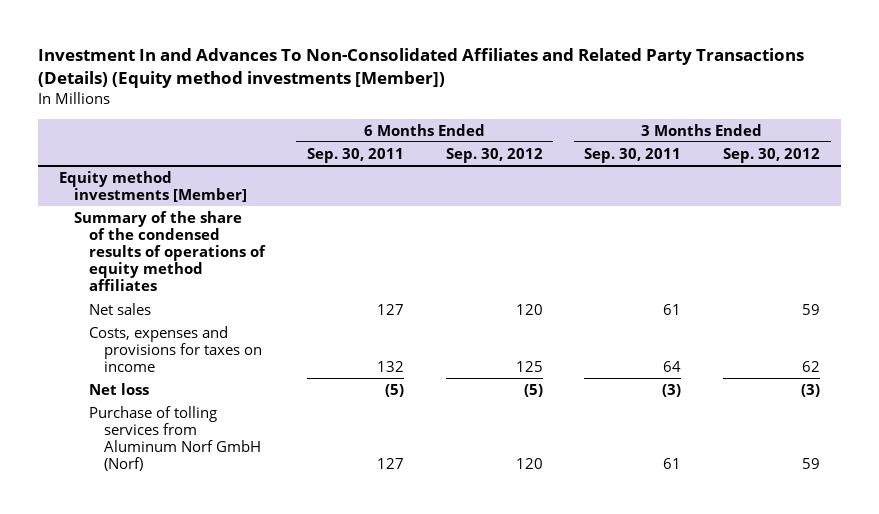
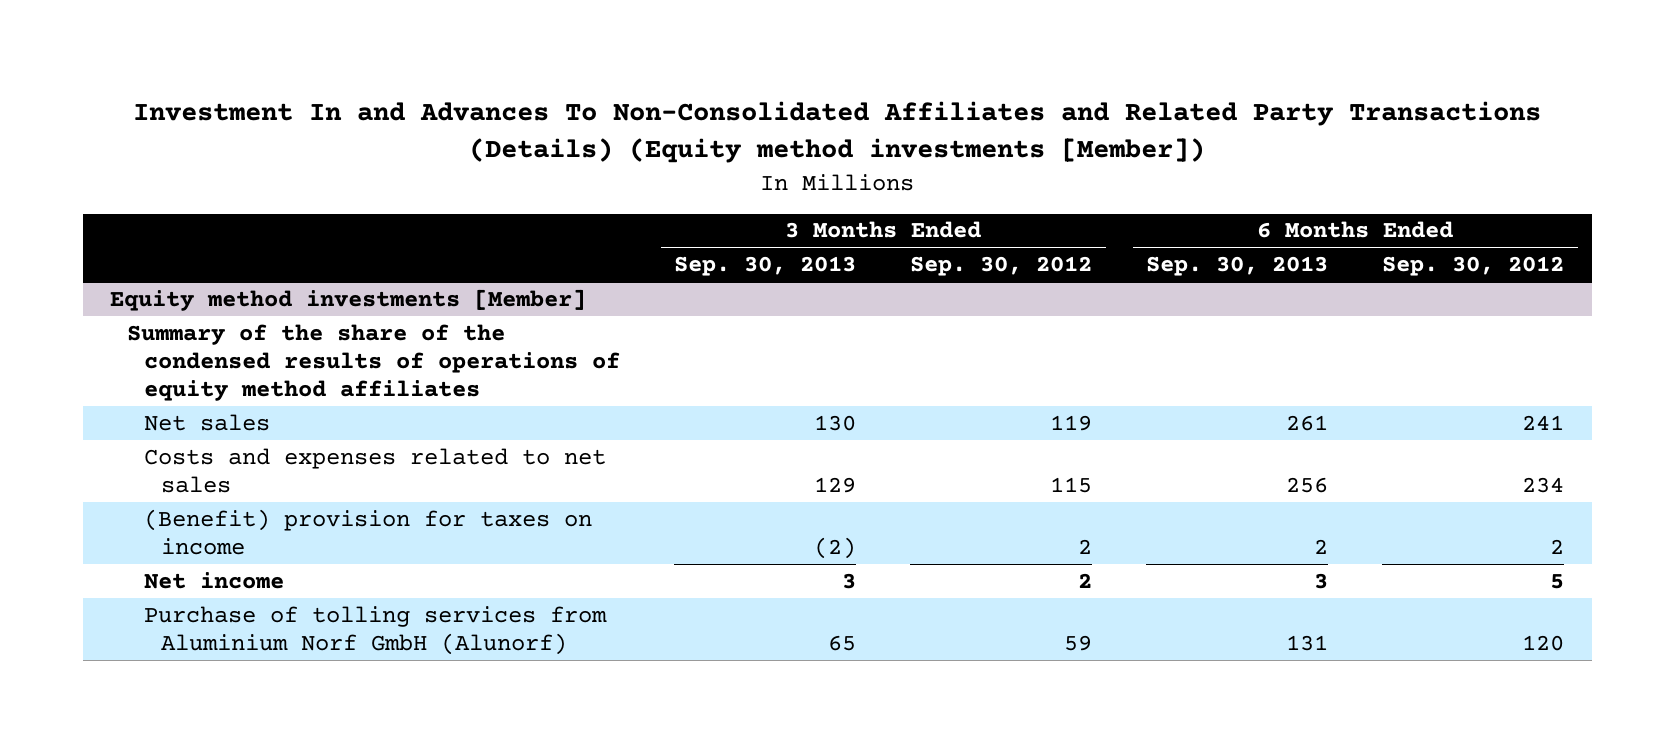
[306,147,404,163] Sep. 30, 2011 -> none
[584,147,682,163] Sep. 30, 2011 -> none
none -> [674,256,857,277] Sep. 30, 2013
none -> [1146,256,1329,277] Sep. 30, 2013
[515,303,543,315] 120 -> [1522,414,1565,430] 241
[802,303,821,315] 59 -> [1050,414,1093,431] 119
[89,325,263,373] Costs, expenses and provisions for taxes on income -> [143,447,606,493] Costs and expenses related to net sales
[515,361,543,373] 125 -> [1522,476,1565,493] 234
[802,361,821,373] 62 -> [1050,476,1093,493] 115
none -> [143,508,592,555] (Benefit) provision for taxes on income
[89,382,150,395] Net loss -> [143,571,284,589] Net income
[523,383,543,397] (5) -> [1550,573,1565,589] 5
[801,383,821,397] (3) -> [1078,572,1093,588] 2
[89,405,262,472] Purchase of tolling services from Aluminum Norf GmbH (Norf) -> [143,605,607,655] Purchase of tolling services from Aluminium Norf GmbH (Alunorf)

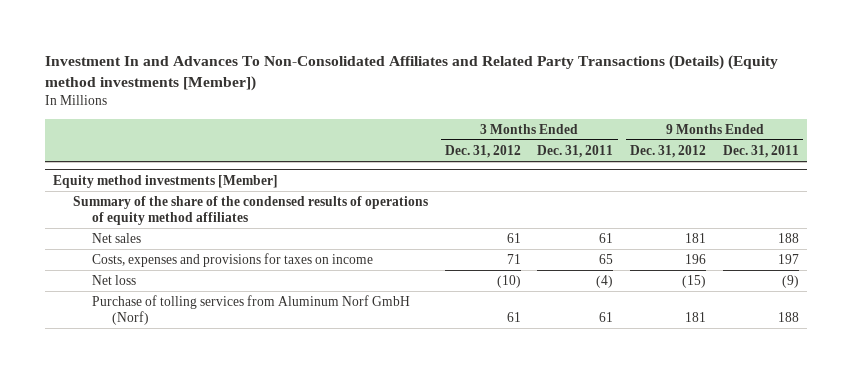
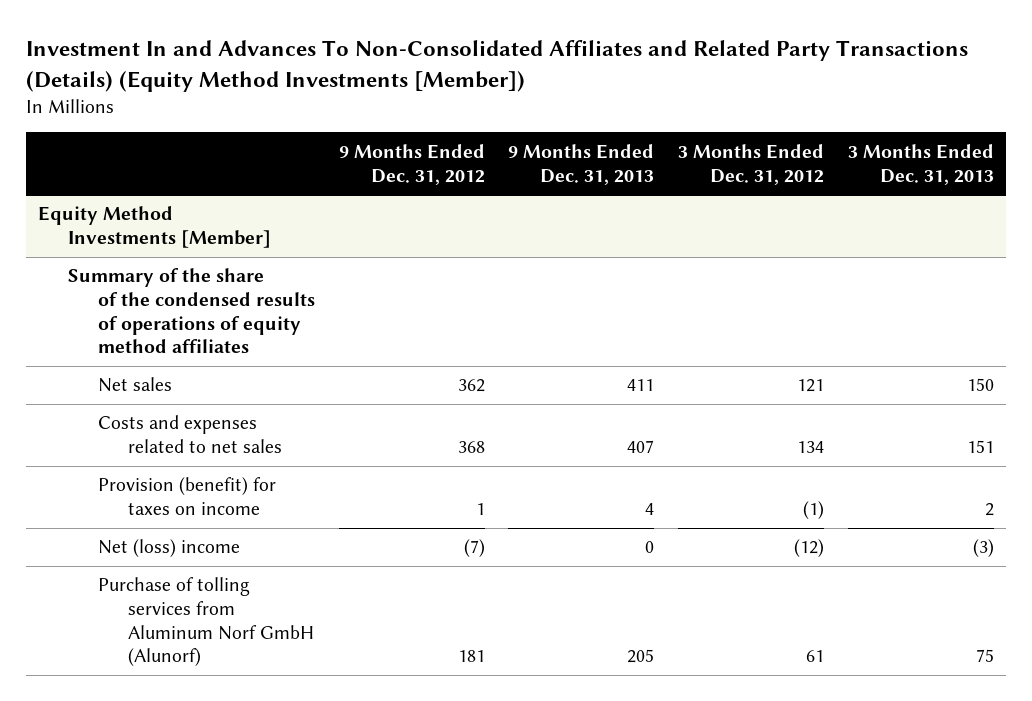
[45,54,779,91] Investment In and Advances To Non-Consolidated Affiliates and Related Party Transactions (Details) (Equity method investments [Member]) -> [26,40,969,92] Investment In and Advances To Non-Consolidated Affiliates and Related Party Transactions (Details) (Equity Method Investments [Member])
[537,144,614,158] Dec. 31, 2011 -> none
[723,144,800,158] Dec. 31, 2011 -> none
none -> [508,143,655,185] 9 Months Ended Dec. 31, 2013
none -> [847,143,994,185] 3 Months Ended Dec. 31, 2013
[53,174,279,188] Equity method investments [Member] -> [37,206,272,249] Equity Method Investments [Member]
[506,232,521,243] 61 -> [797,379,825,393] 121
[685,232,707,243] 181 -> [457,379,485,393] 362
[92,252,374,267] Costs, expenses and provisions for taxes on income -> [98,415,283,454] Costs and expenses related to net sales
[506,253,521,264] 71 -> [797,441,825,454] 134
[685,253,707,264] 196 -> [457,441,485,454] 368
none -> [98,477,277,516] Provision (benefit) for taxes on income
[92,274,137,285] Net loss -> [98,539,241,558] Net (loss) income
[496,274,521,288] (10) -> [794,539,825,558] (12)
[682,274,707,288] (15) -> [463,539,485,558] (7)
[92,294,411,325] Purchase of tolling services from Aluminum Norf GmbH (Norf) -> [98,577,315,667] Purchase of tolling services from Aluminum Norf GmbH (Alunorf)

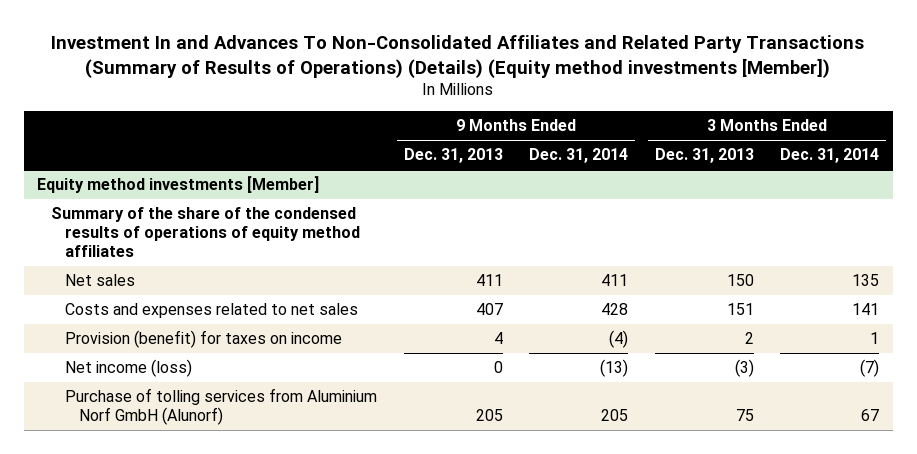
[26,40,969,92] Investment In and Advances To Non-Consolidated Affiliates and Related Party Transactions (Details) (Equity Method Investments [Member]) -> [51,34,865,78] Investment In and Advances To Non-Consolidated Affiliates and Related Party Transactions (Summary of Results of Operations) (Details) (Equity method investments [Member])
[338,143,485,185] 9 Months Ended Dec. 31, 2012 -> none
[678,143,825,185] 3 Months Ended Dec. 31, 2012 -> none
none -> [529,148,629,164] Dec. 31, 2014
none -> [780,148,880,164] Dec. 31, 2014
[37,206,272,249] Equity Method Investments [Member] -> [37,176,320,194] Equity method investments [Member]
[98,539,241,558] Net (loss) income -> [65,359,193,378] Net income (loss)
[98,577,315,667] Purchase of tolling services from Aluminum Norf GmbH (Alunorf) -> [65,388,378,426] Purchase of tolling services from Aluminium Norf GmbH (Alunorf)

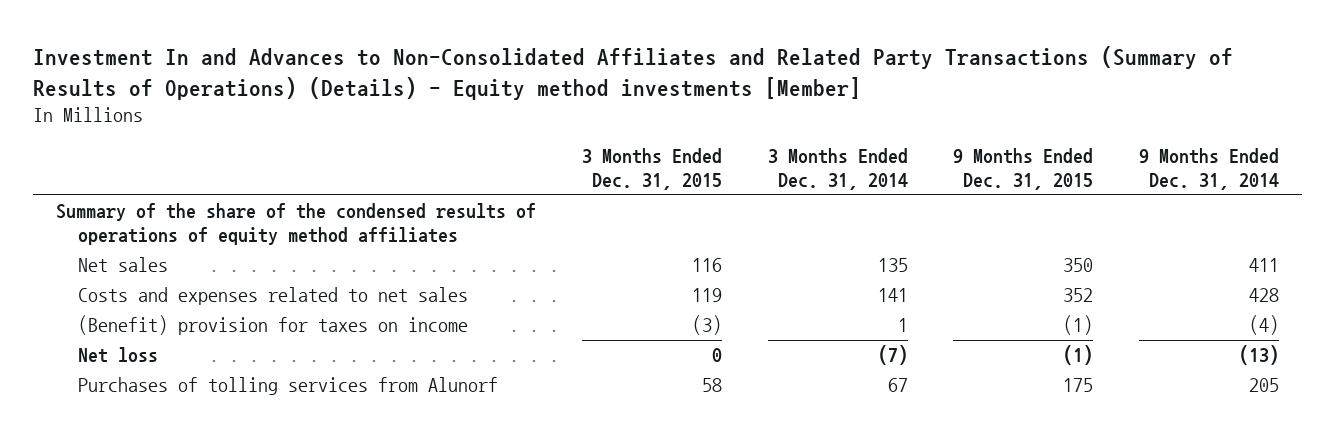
[51,34,865,78] Investment In and Advances To Non-Consolidated Affiliates and Related Party Transactions (Summary of Results of Operations) (Details) (Equity method investments [Member]) -> [33,45,1234,100] Investment In and Advances to Non-Consolidated Affiliates and Related Party Transactions (Summary of Results of Operations) (Details) - Equity method investments [Member]
[403,148,503,164] Dec. 31, 2013 -> none
[654,148,754,164] Dec. 31, 2013 -> none
none -> [581,148,722,191] 3 Months Ended Dec. 31, 2015
none -> [953,148,1094,191] 9 Months Ended Dec. 31, 2015
[37,176,320,194] Equity method investments [Member] -> none
[65,330,343,349] Provision (benefit) for taxes on income -> [78,315,469,336] (Benefit) provision for taxes on income
[65,359,193,378] Net income (loss) -> [78,347,159,364] Net loss
[65,388,378,426] Purchase of tolling services from Aluminium Norf GmbH (Alunorf) -> [78,377,499,396] Purchases of tolling services from Alunorf

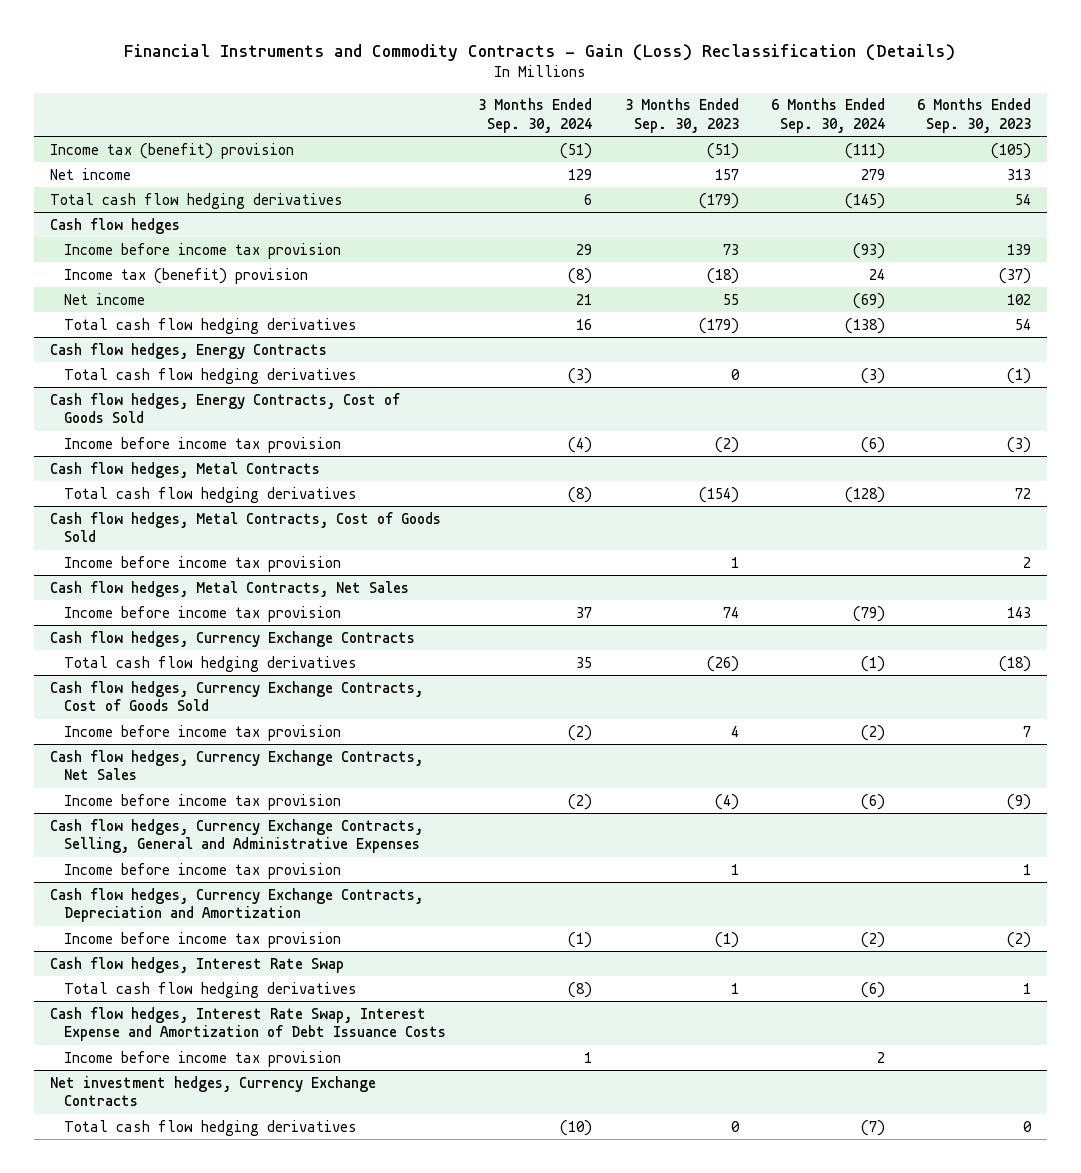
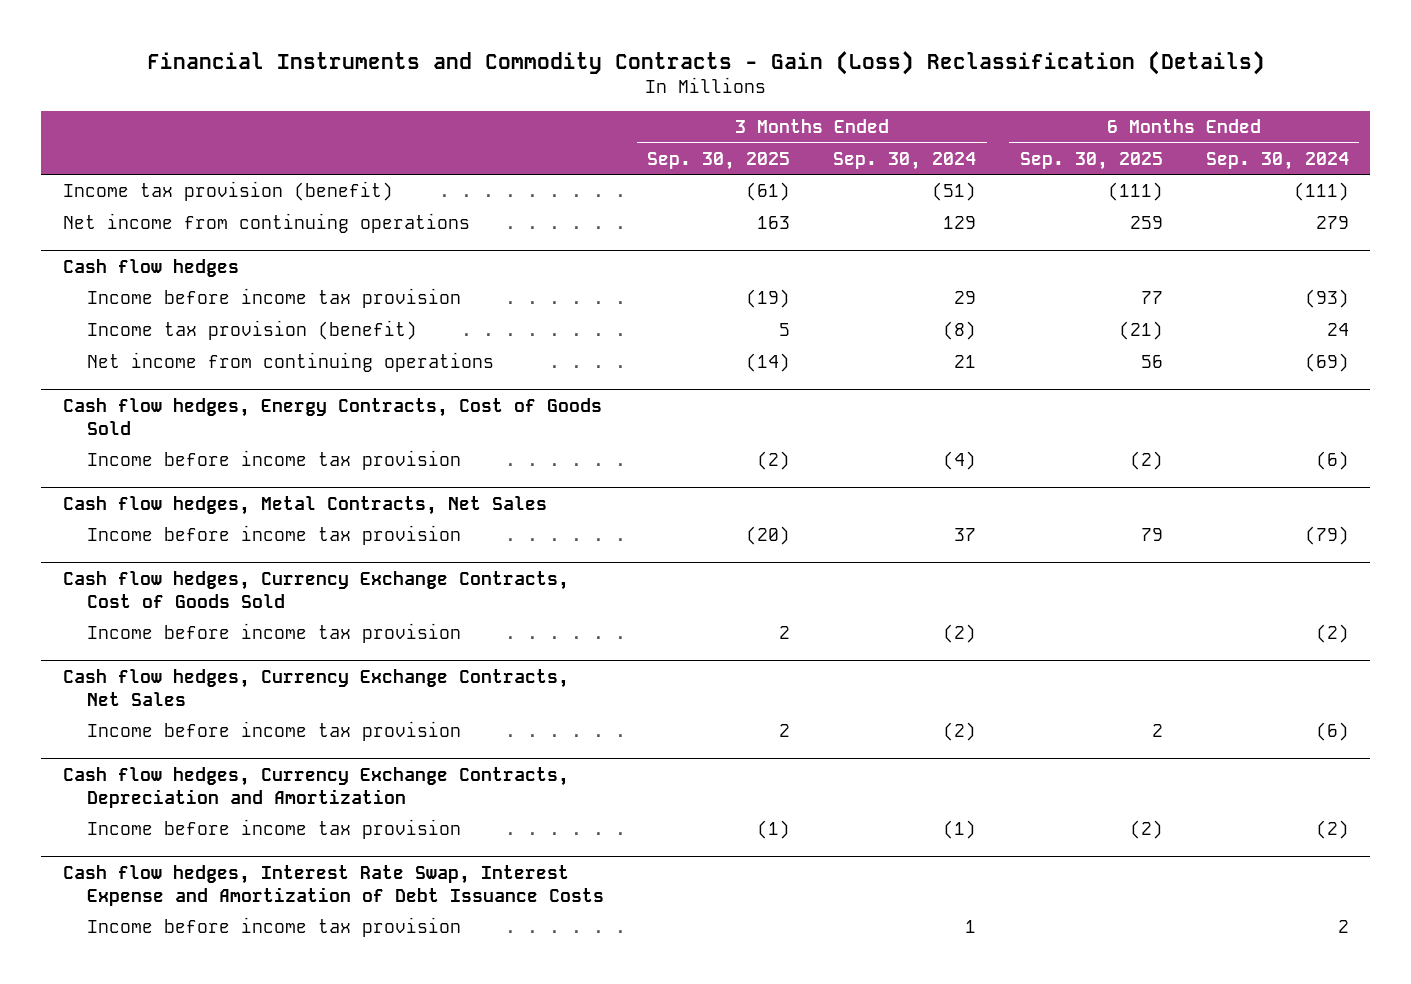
[624,98,739,133] 3 Months Ended Sep. 30, 2023 -> none
[917,98,1032,133] 6 Months Ended Sep. 30, 2023 -> none
none -> [647,151,791,170] Sep. 30, 2025
none -> [1019,151,1163,170] Sep. 30, 2025
[49,192,343,209] Total cash flow hedging derivatives -> none
[49,142,294,159] Income tax (benefit) provision -> [62,181,393,202] Income tax provision (benefit)
[49,167,131,180] Net income -> [62,213,470,234] Net income from continuing operations
[64,317,358,334] Total cash flow hedging derivatives -> none
[49,342,327,359] Cash flow hedges, Energy Contracts -> none
[64,367,358,384] Total cash flow hedging derivatives -> none
[64,267,309,284] Income tax (benefit) provision -> [87,320,418,341] Income tax provision (benefit)
[64,292,146,305] Net income -> [87,352,495,373] Net income from continuing operations
[49,461,320,478] Cash flow hedges, Metal Contracts -> none
[64,486,358,503] Total cash flow hedging derivatives -> none
[49,511,441,543] Cash flow hedges, Metal Contracts, Cost of Goods Sold -> none
[64,555,342,572] Income before income tax provision -> none
[49,630,415,647] Cash flow hedges, Currency Exchange Contracts -> none
[64,655,358,672] Total cash flow hedging derivatives -> none
[49,818,423,854] Cash flow hedges, Currency Exchange Contracts, Selling, General and Administrative Expenses -> none
[64,862,342,879] Income before income tax provision -> none
[49,956,344,973] Cash flow hedges, Interest Rate Swap -> none
[64,981,358,998] Total cash flow hedging derivatives -> none
[49,1075,376,1107] Net investment hedges, Currency Exchange Contracts -> none
[64,1119,358,1136] Total cash flow hedging derivatives -> none

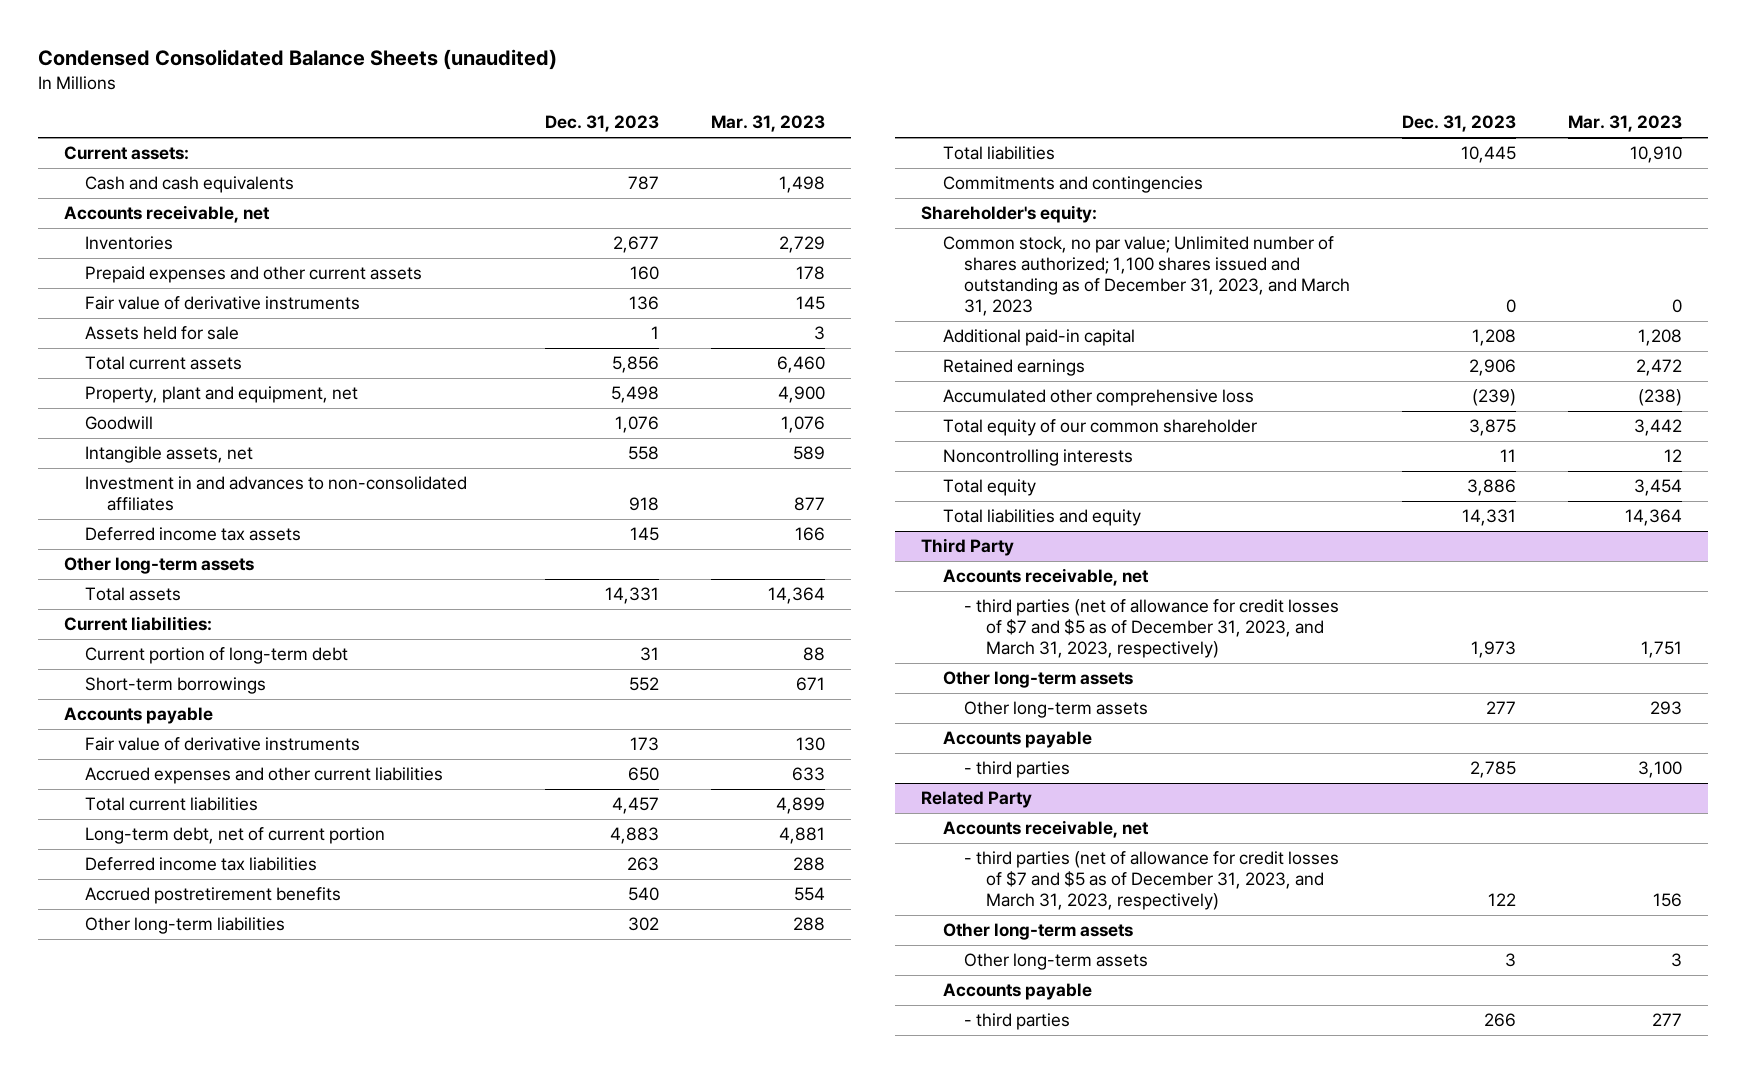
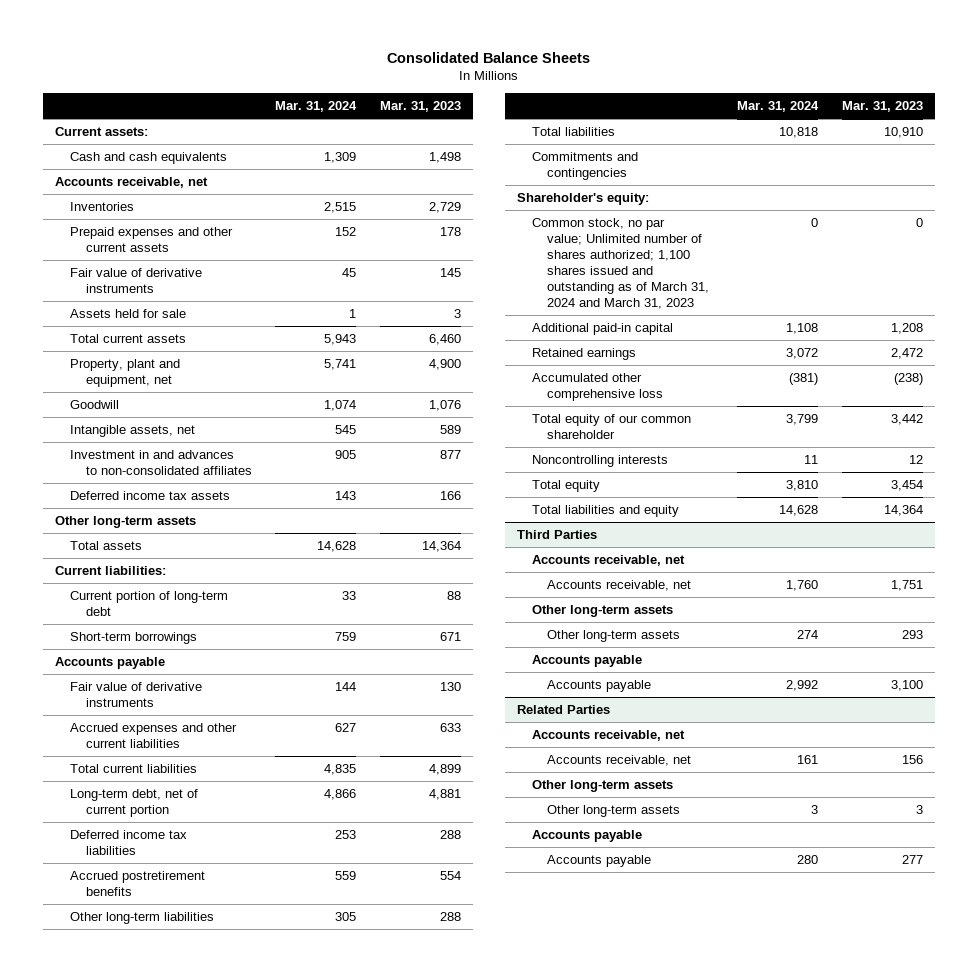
[37,49,557,71] Condensed Consolidated Balance Sheets (unaudited) -> [386,52,590,64] Consolidated Balance Sheets
[545,115,660,133] Dec. 31, 2023 -> none
none -> [275,101,358,113] Mar. 31, 2024
[942,236,1351,317] Common stock, no par value; Unlimited number of shares authorized; 1,100 shares issued and outstanding as of December 31, 2023, and March 31, 2023 -> [532,217,710,309] Common stock, no par value; Unlimited number of shares authorized; 1,100 shares issued and outstanding as of March 31, 2024 and March 31, 2023
[920,538,1014,557] Third Party -> [516,529,597,539] Third Parties
[964,599,1340,659] - third parties (net of allowance for credit losses of $7 and $5 as of December 31, 2023, and March 31, 2023, respectively) -> [547,579,692,591] Accounts receivable, net
[964,761,1071,779] - third parties -> [547,679,652,692] Accounts payable
[920,791,1032,809] Related Party -> [516,704,610,714] Related Parties
[964,851,1340,911] - third parties (net of allowance for credit losses of $7 and $5 as of December 31, 2023, and March 31, 2023, respectively) -> [547,754,692,766] Accounts receivable, net
[964,1013,1071,1031] - third parties -> [547,854,652,867] Accounts payable

